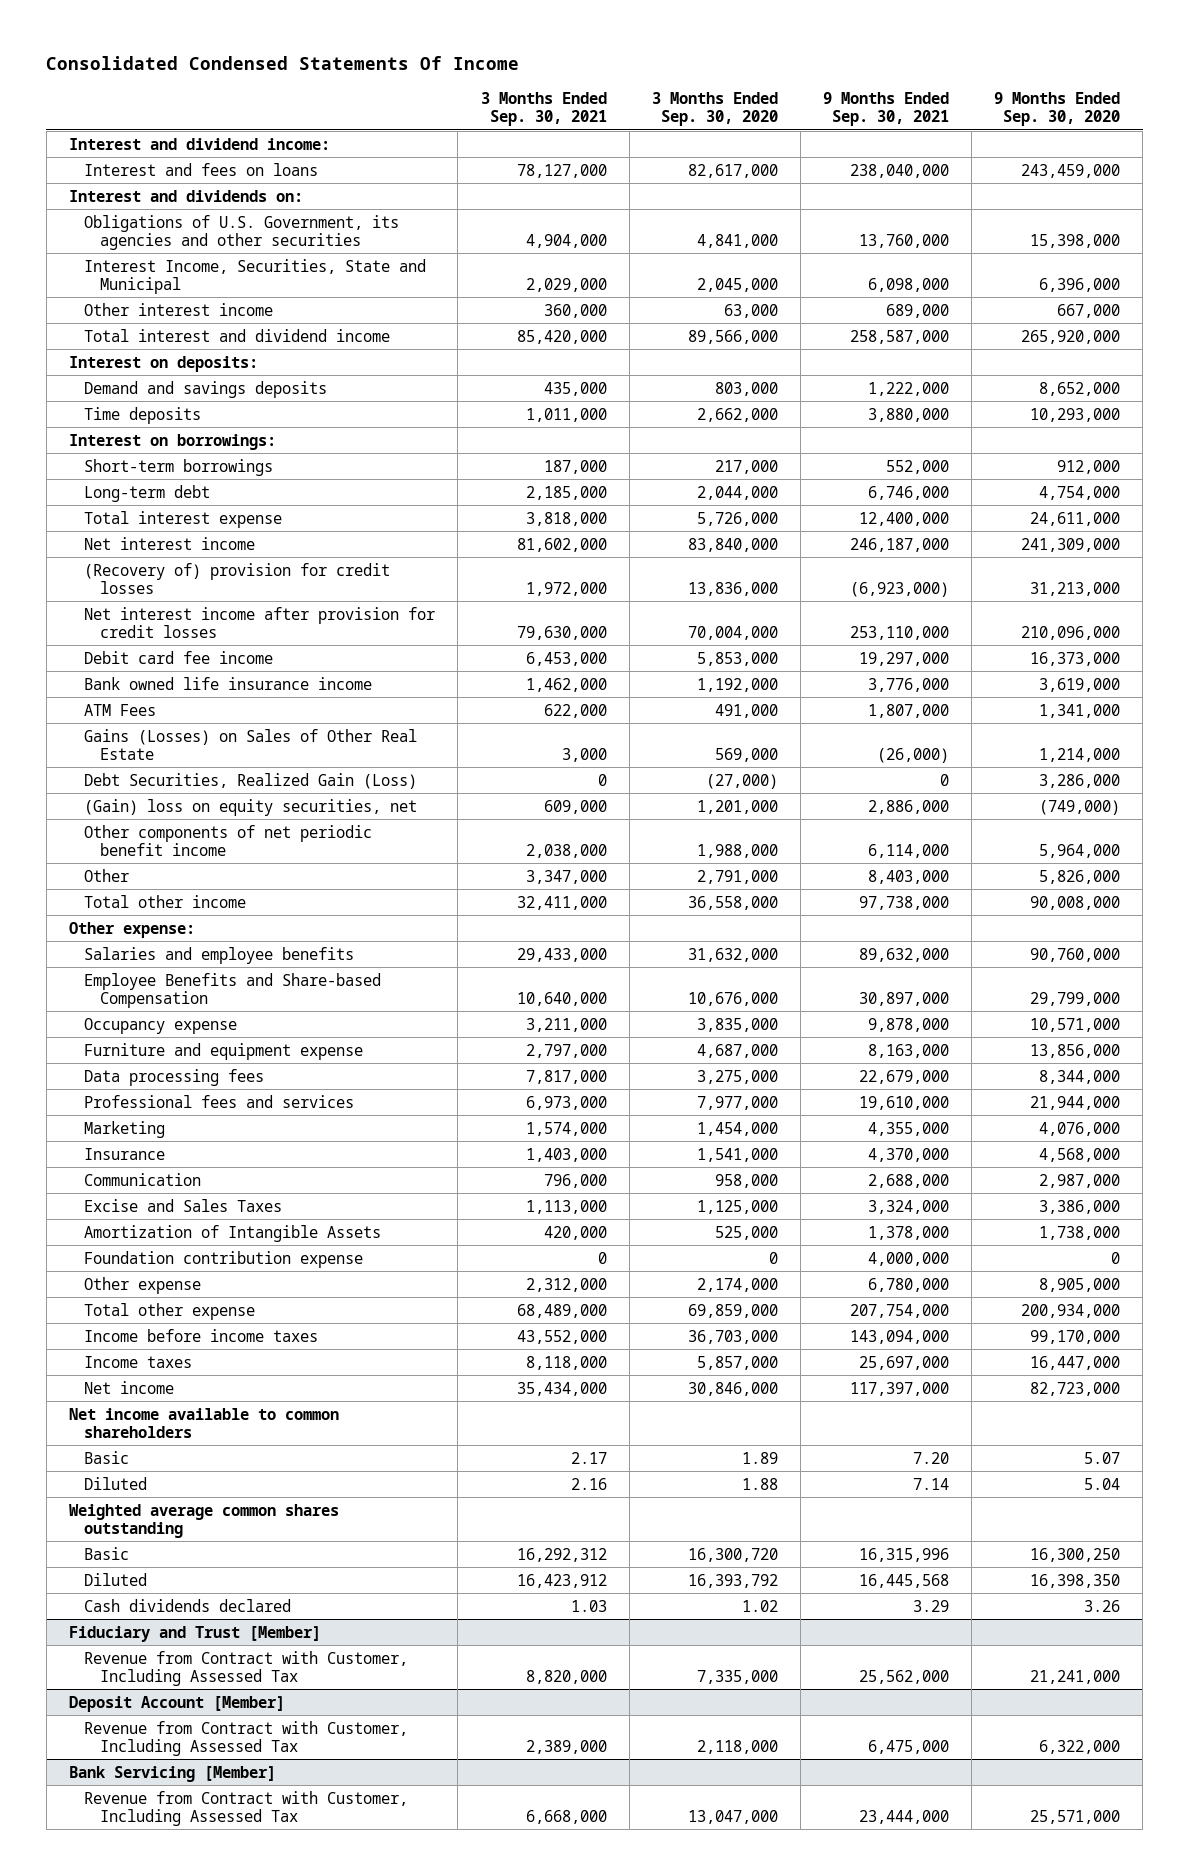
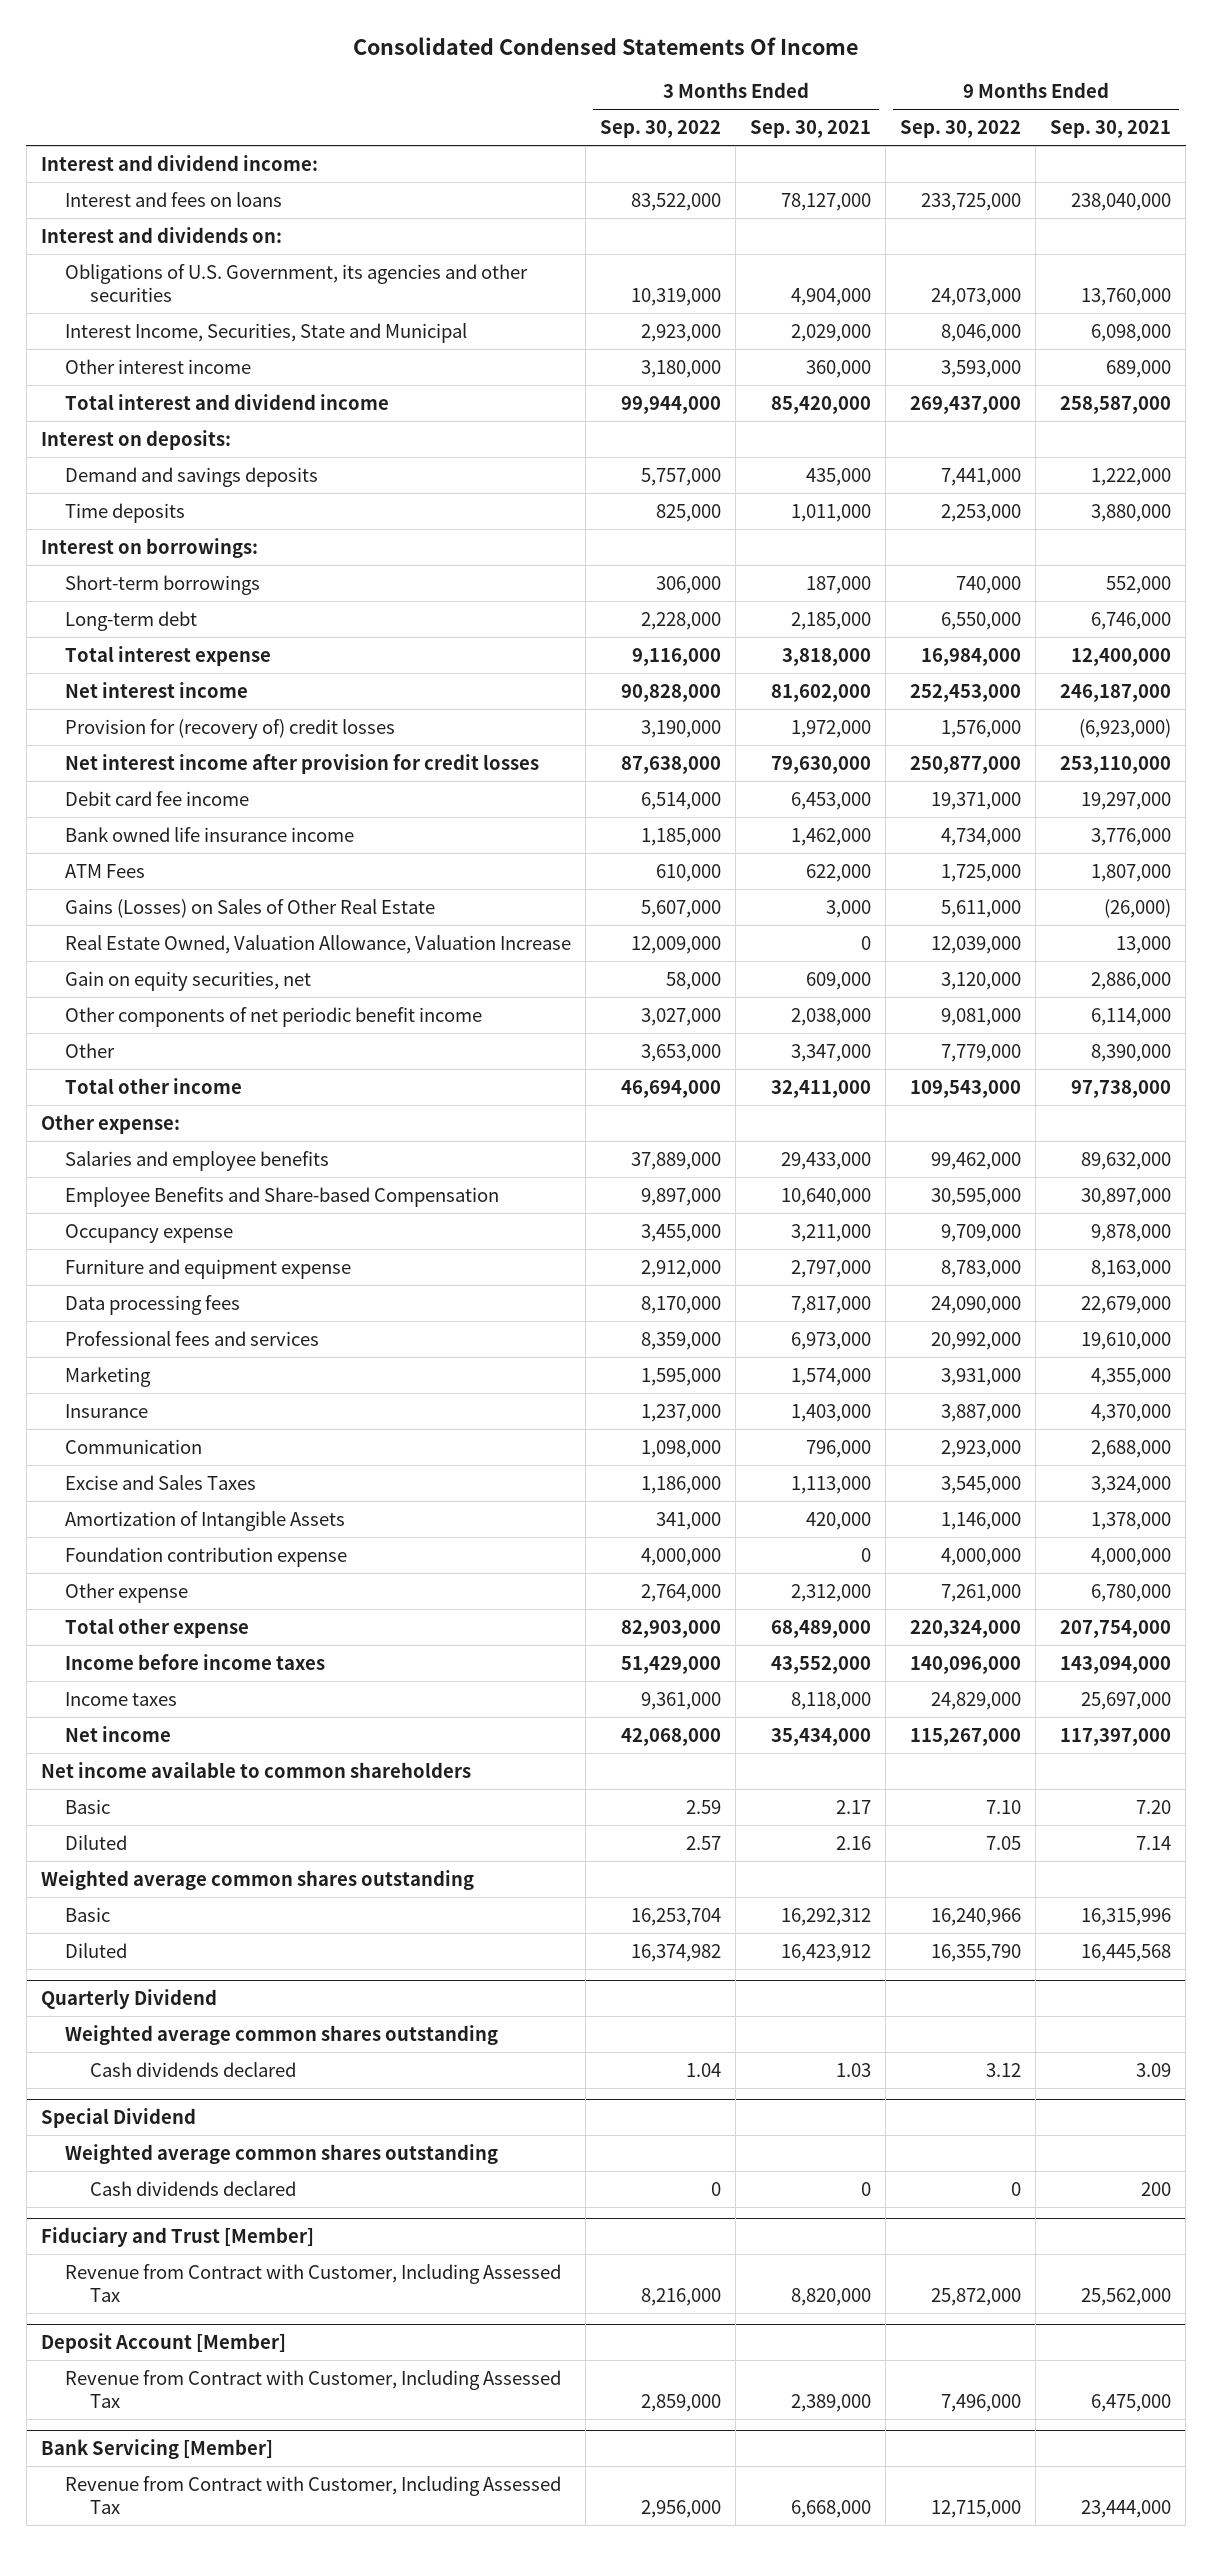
[651,91,778,126] 3 Months Ended Sep. 30, 2020 -> none
[994,91,1121,126] 9 Months Ended Sep. 30, 2020 -> none
none -> [600,120,722,139] Sep. 30, 2022
none -> [900,120,1022,139] Sep. 30, 2022
[84,562,391,594] (Recovery of) provision for credit losses -> [65,718,396,739] Provision for (recovery of) credit losses
[84,772,418,789] Debt Securities, Realized Gain (Loss) -> none
none -> [65,934,572,954] Real Estate Owned, Valuation Allowance, Valuation Increase
[84,798,418,816] (Gain) loss on equity securities, net -> [65,970,312,991] Gain on equity securities, net
[868,869,950,884] 8,403,000 -> [1091,1043,1172,1062] 8,390,000
none -> [40,1989,217,2010] Quarterly Dividend
none -> [65,2024,499,2045] Weighted average common shares outstanding
[913,1599,950,1612] 3.29 -> [1136,2062,1172,2077] 3.09
none -> [40,2108,196,2129] Special Dividend
none -> [65,2143,499,2164] Weighted average common shares outstanding
none -> [89,2180,296,2196] Cash dividends declared

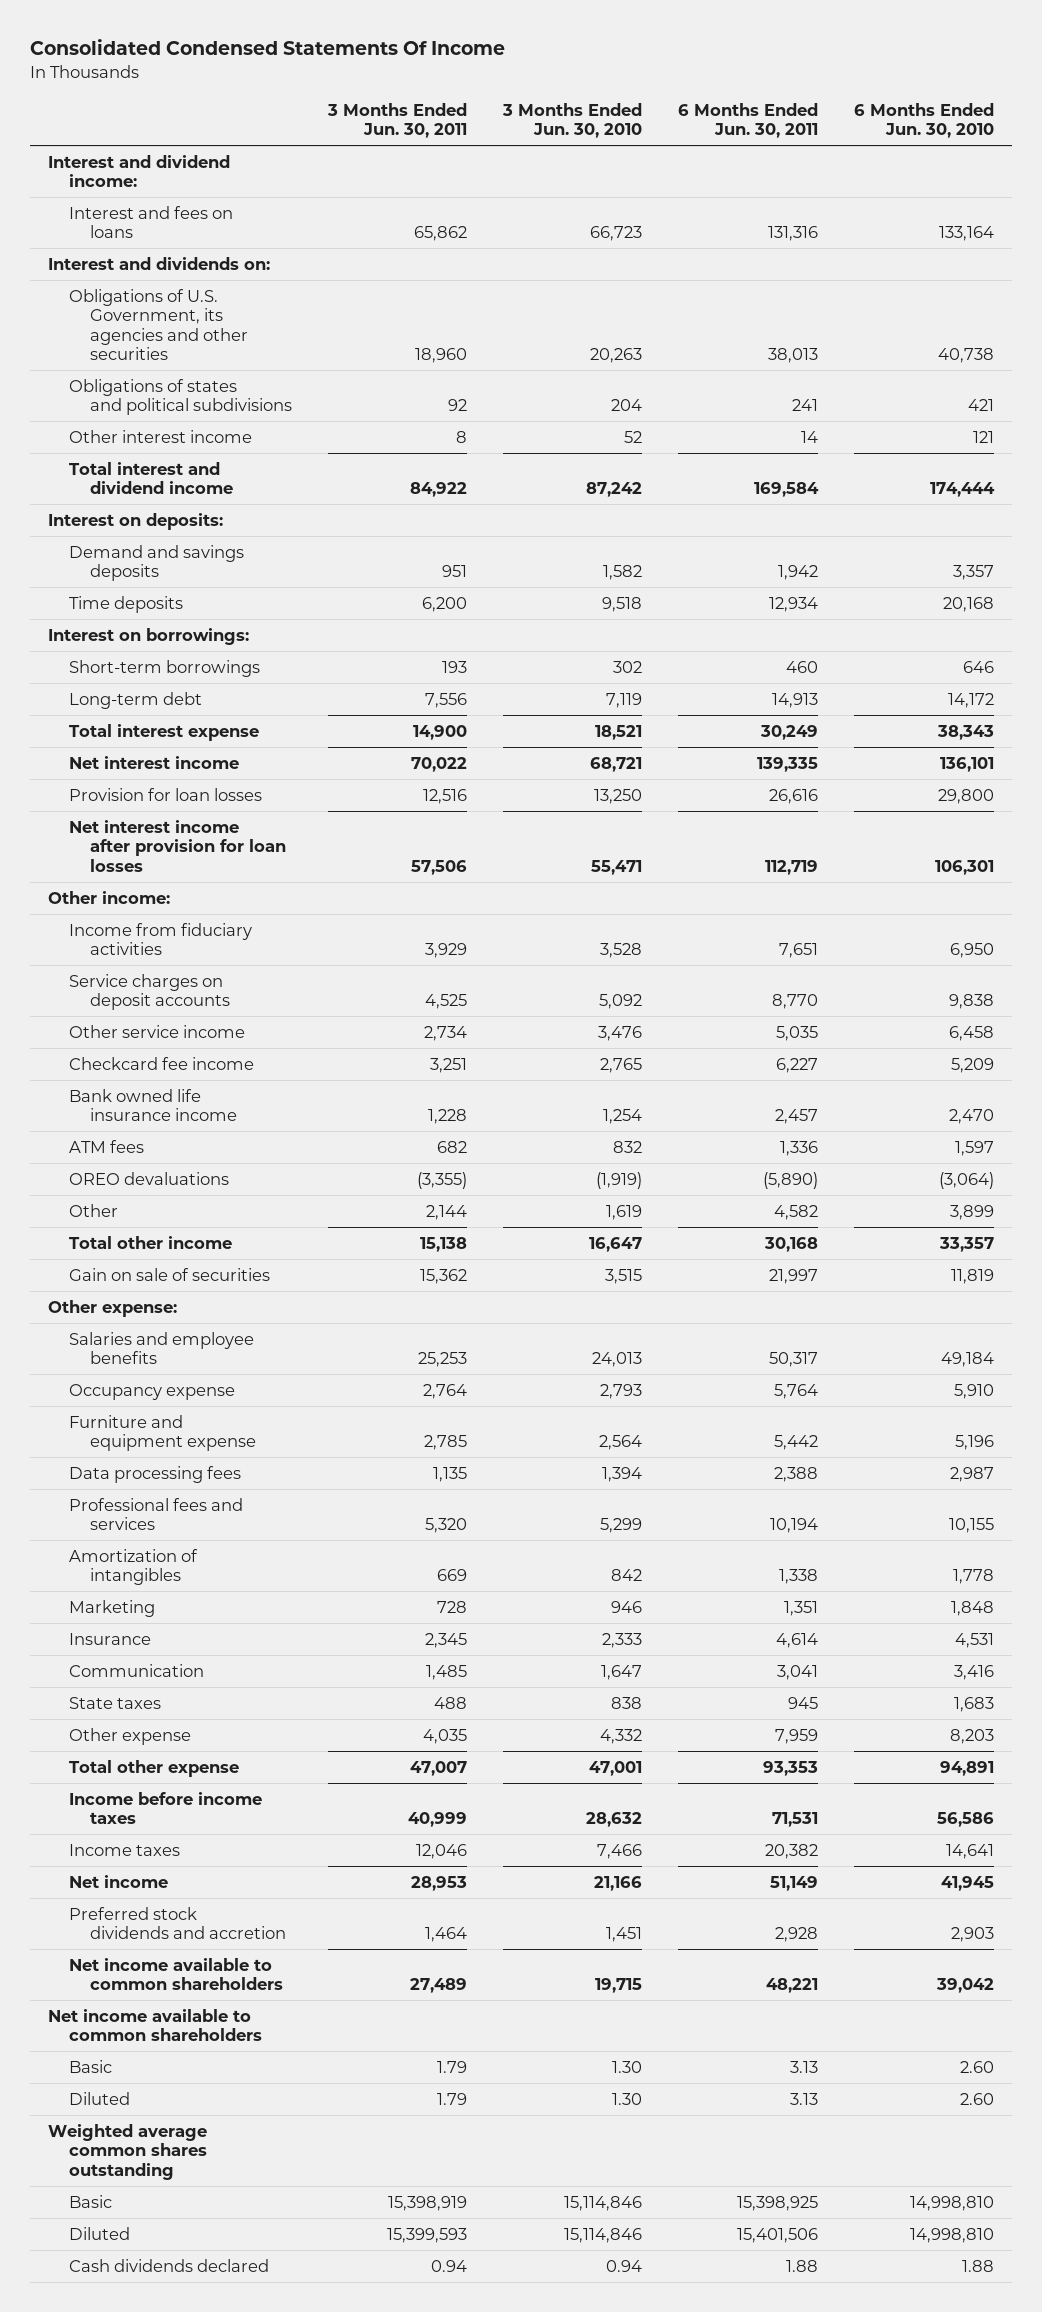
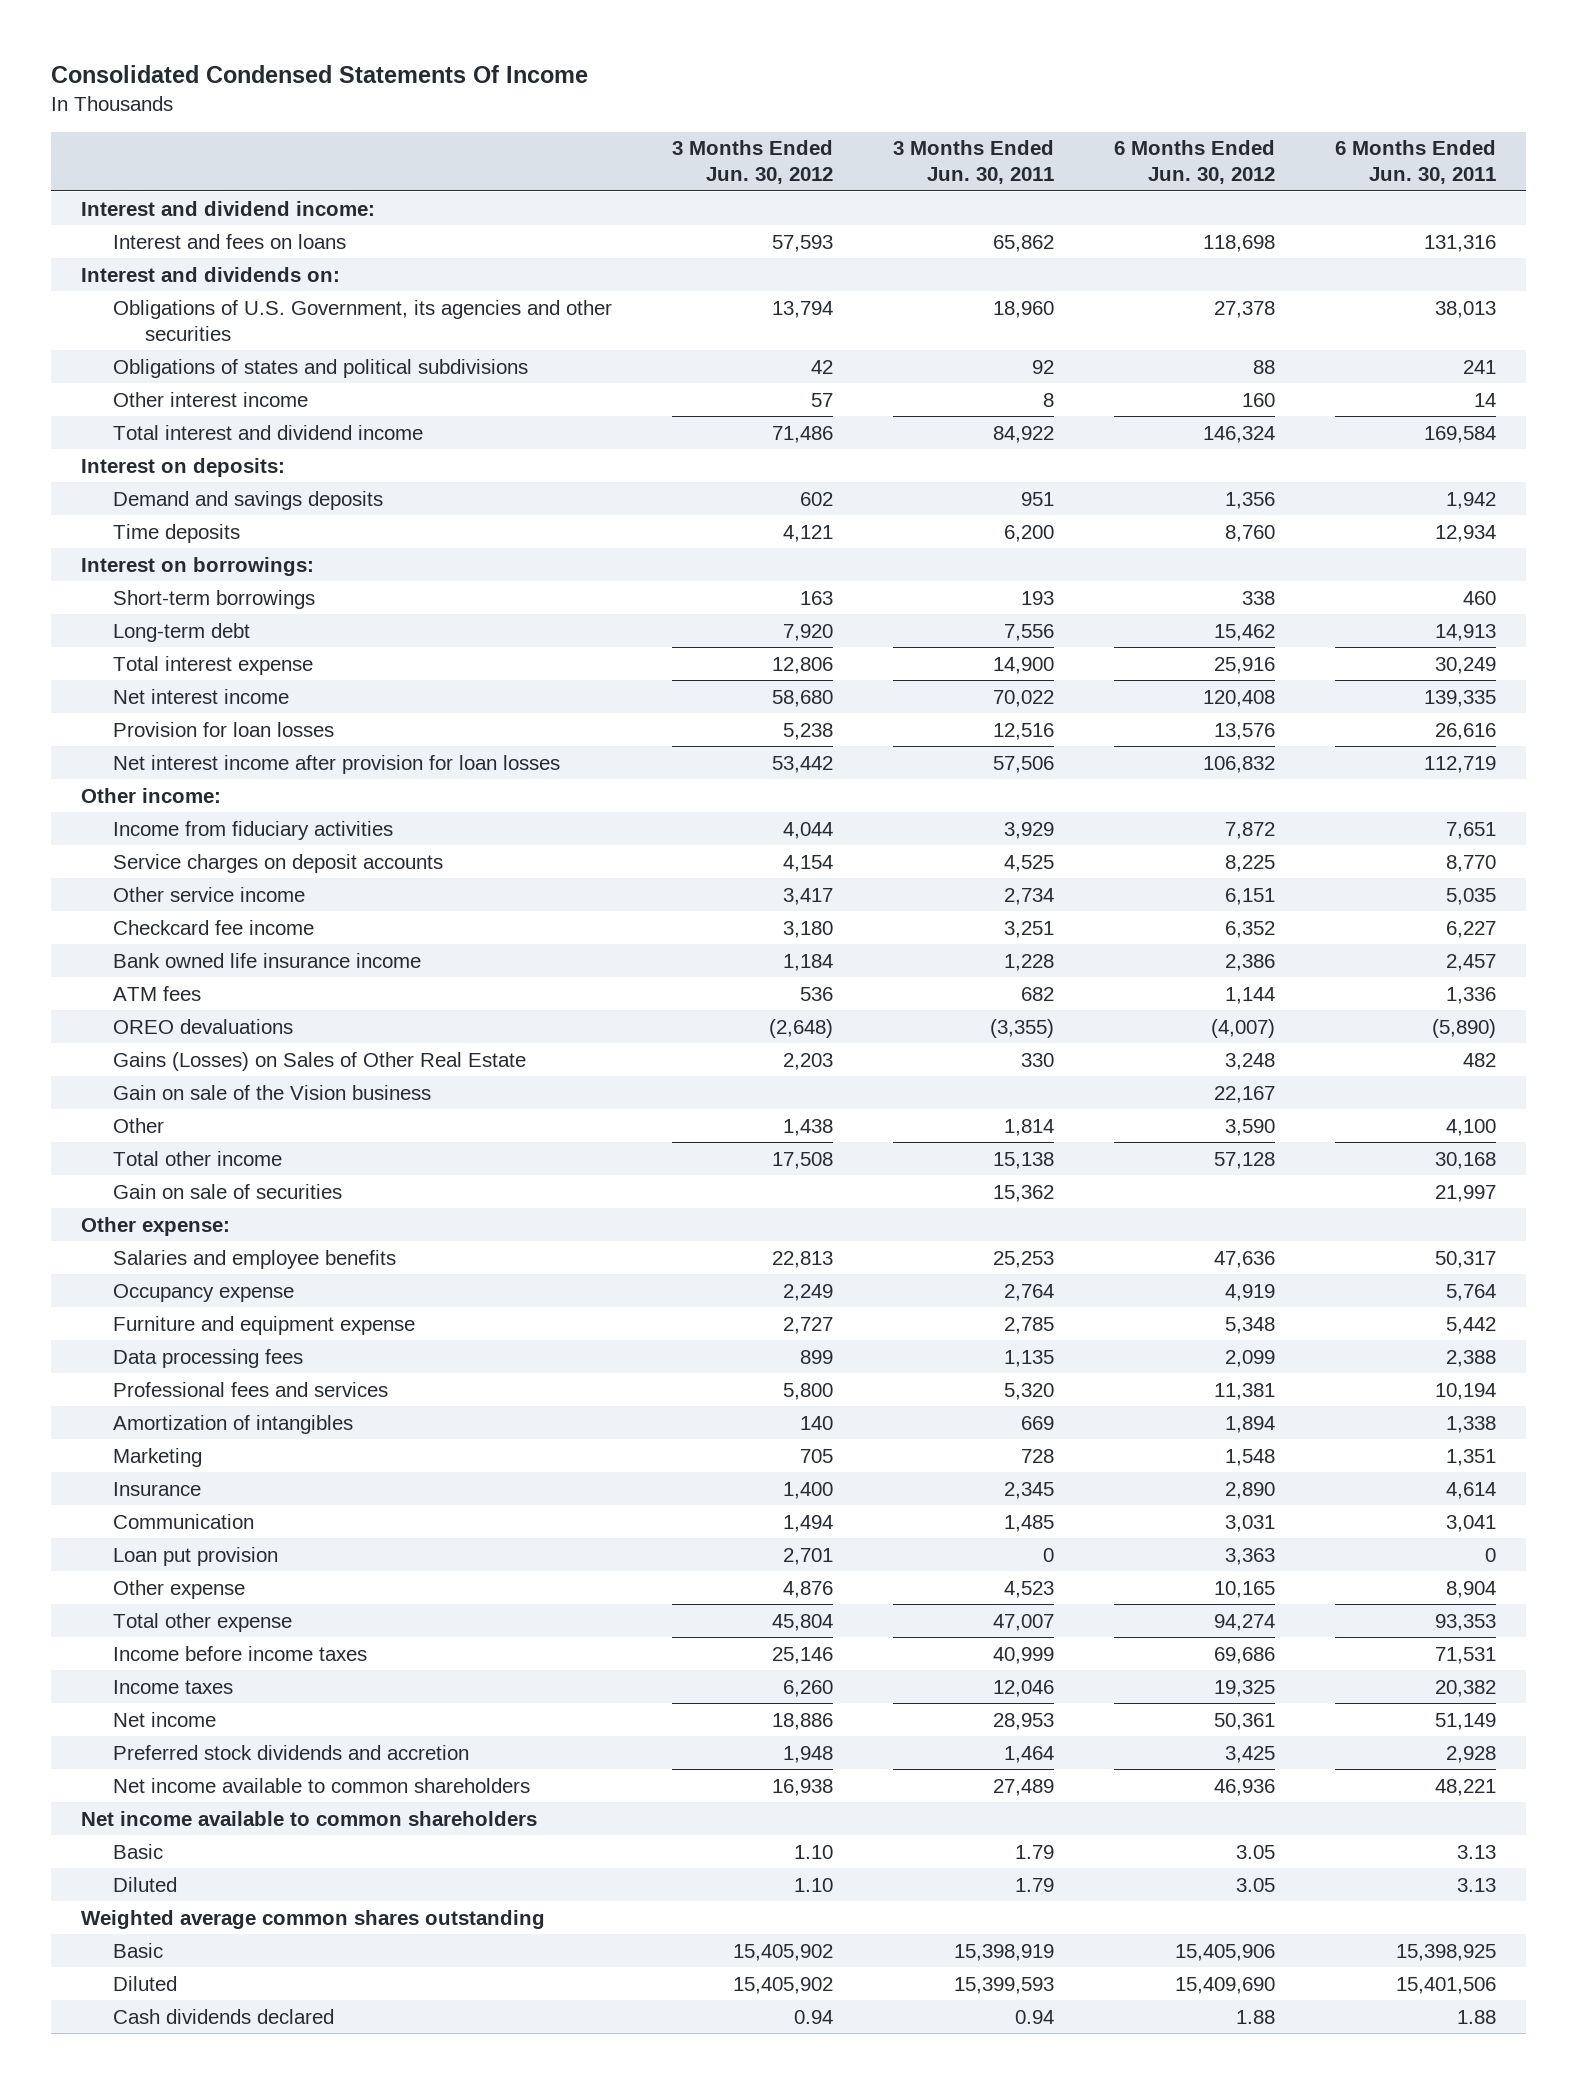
[501,102,642,139] 3 Months Ended Jun. 30, 2010 -> none
[853,102,994,139] 6 Months Ended Jun. 30, 2010 -> none
none -> [672,140,834,185] 3 Months Ended Jun. 30, 2012
none -> [1114,140,1276,185] 6 Months Ended Jun. 30, 2012
none -> [113,1051,527,1071] Gains (Losses) on Sales of Other Real Estate
none -> [113,1084,432,1100] Gain on sale of the Vision business
[425,1204,467,1220] 2,144 -> [1004,1118,1055,1136] 1,814
[773,1204,818,1220] 4,582 -> [1446,1118,1497,1136] 4,100
[68,1696,161,1709] State taxes -> none
none -> [113,1546,279,1566] Loan put provision
[422,1728,467,1744] 4,035 -> [1004,1580,1055,1598] 4,523
[774,1728,818,1744] 7,959 -> [1446,1580,1497,1598] 8,904

